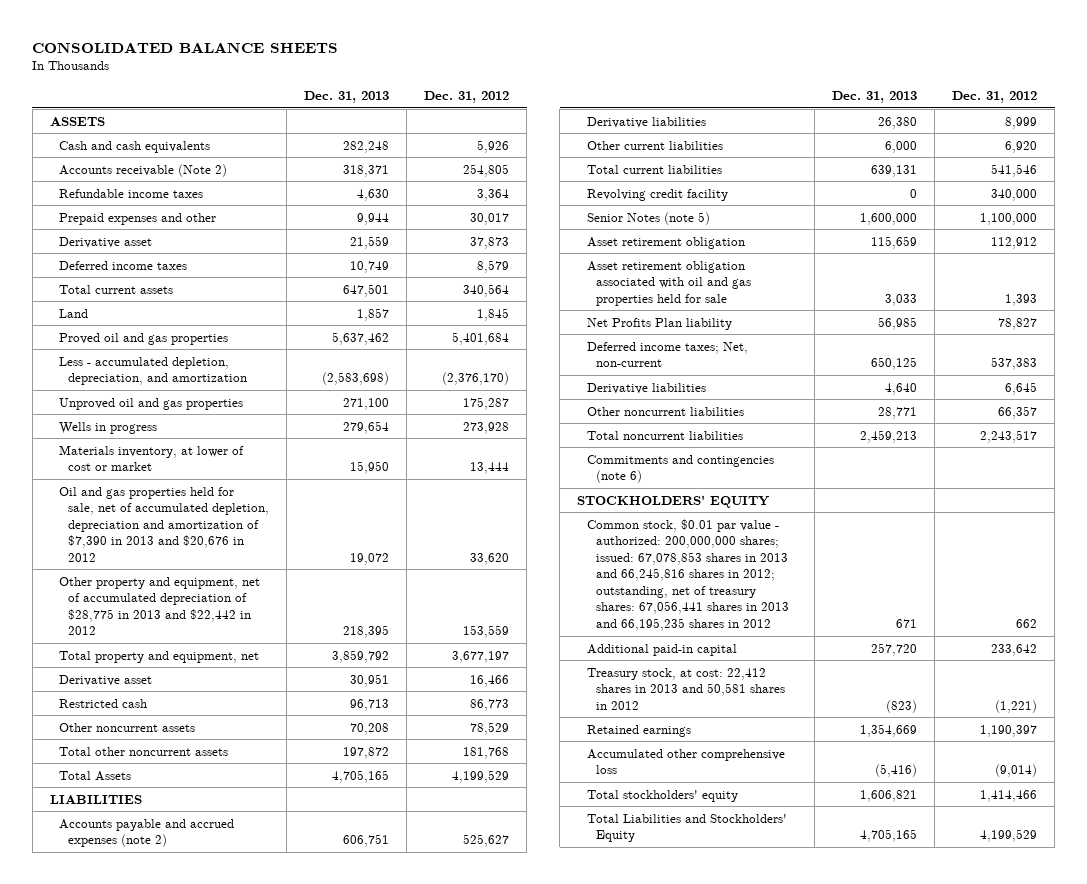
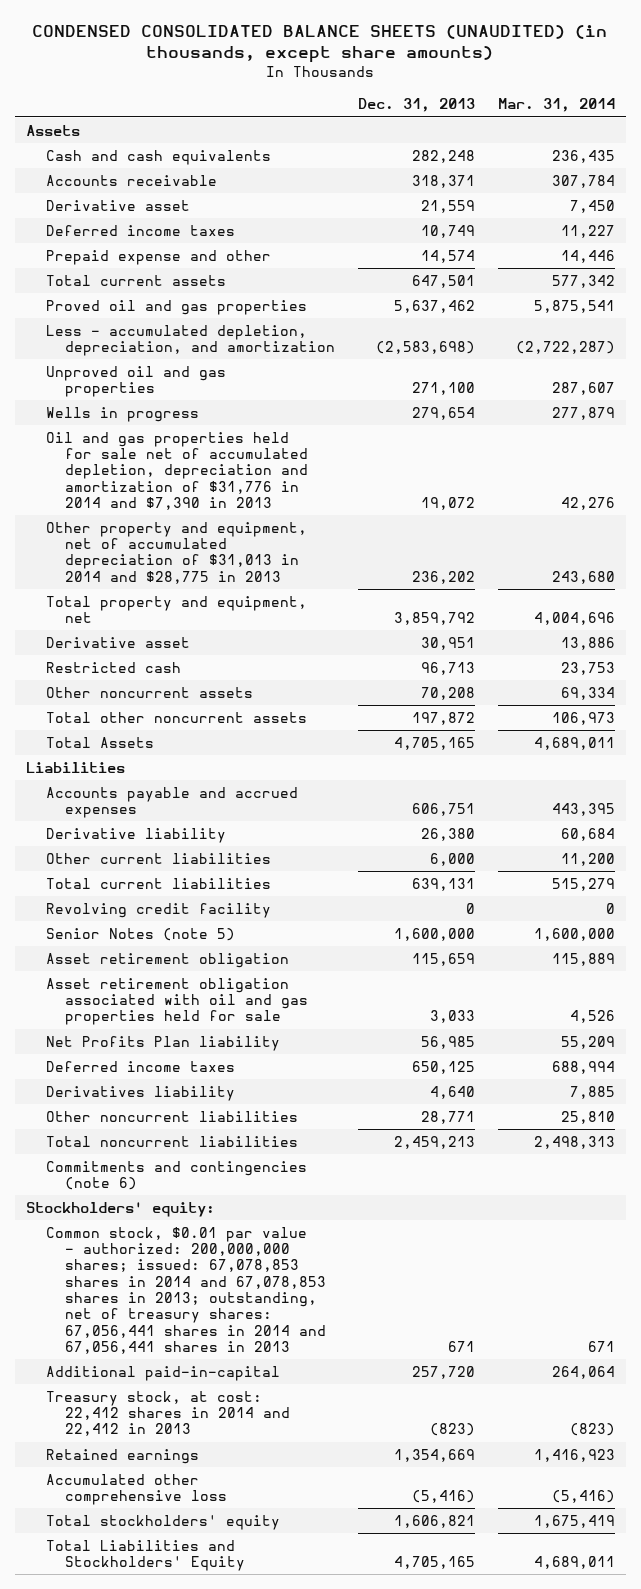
[32,41,339,53] CONSOLIDATED BALANCE SHEETS -> [32,24,608,64] CONDENSED CONSOLIDATED BALANCE SHEETS (UNAUDITED) (in thousands, except share amounts)
[424,91,510,104] Dec. 31, 2012 -> none
none -> [497,98,615,113] Mar. 31, 2014
[49,116,105,126] ASSETS -> [26,124,81,136] Assets
[59,188,204,198] Refundable income taxes -> none
[59,212,217,225] Prepaid expenses and other -> none
[59,163,228,177] Accounts receivable (Note 2) -> [45,174,217,186] Accounts receivable
none -> [45,249,271,265] Prepaid expense and other
[59,308,89,318] Land -> none
[59,444,245,472] Materials inventory, at lower of cost or market -> none
[59,486,270,562] Oil and gas properties held for sale, net of accumulated depletion, depreciation and amortization of $7,390 in 2013 and $20,676 in 2012 -> [45,431,309,511] Oil and gas properties held for sale net of accumulated depletion, depreciation and amortization of $31,776 in 2014 and $7,390 in 2013
[59,576,261,636] Other property and equipment, net of accumulated depreciation of $28,775 in 2013 and $22,442 in 2012 -> [45,521,307,584] Other property and equipment, net of accumulated depreciation of $31,013 in 2014 and $28,775 in 2013
[343,625,390,639] 218,395 -> [411,570,475,584] 236,202
[49,794,142,804] LIABILITIES -> [26,761,126,773] Liabilities
[59,818,235,848] Accounts payable and accrued expenses (note 2) -> [45,786,298,819] Accounts payable and accrued expenses
[586,116,706,128] Derivative liabilities -> [45,827,226,843] Derivative liability
[586,341,748,368] Deferred income taxes; Net, non-current -> [45,1060,235,1072] Deferred income taxes
[586,382,706,394] Derivative liabilities -> [45,1085,235,1101] Derivatives liability
[577,494,771,508] STOCKHOLDERS' EQUITY -> [26,1201,216,1217] Stockholders' equity:
[586,518,790,631] Common stock, $0.01 par value - authorized: 200,000,000 shares; issued: 67,078,853 shares in 2013 and 66,245,816 shares in 2012; outstanding, net of treasury shares: 67,056,441 shares in 2013 and 66,195,235 shares in 2012 -> [45,1226,327,1354] Common stock, $0.01 par value - authorized: 200,000,000 shares; issued: 67,078,853 shares in 2014 and 67,078,853 shares in 2013; outstanding, net of treasury shares: 67,056,441 shares in 2014 and 67,056,441 shares in 2013
[586,643,737,656] Additional paid-in capital -> [45,1365,280,1381] Additional paid-in-capital
[586,667,786,710] Treasury stock, at cost: 22,412 shares in 2013 and 50,581 shares in 2012 -> [45,1390,291,1437] Treasury stock, at cost: 22,412 shares in 2014 and 22,412 in 2013

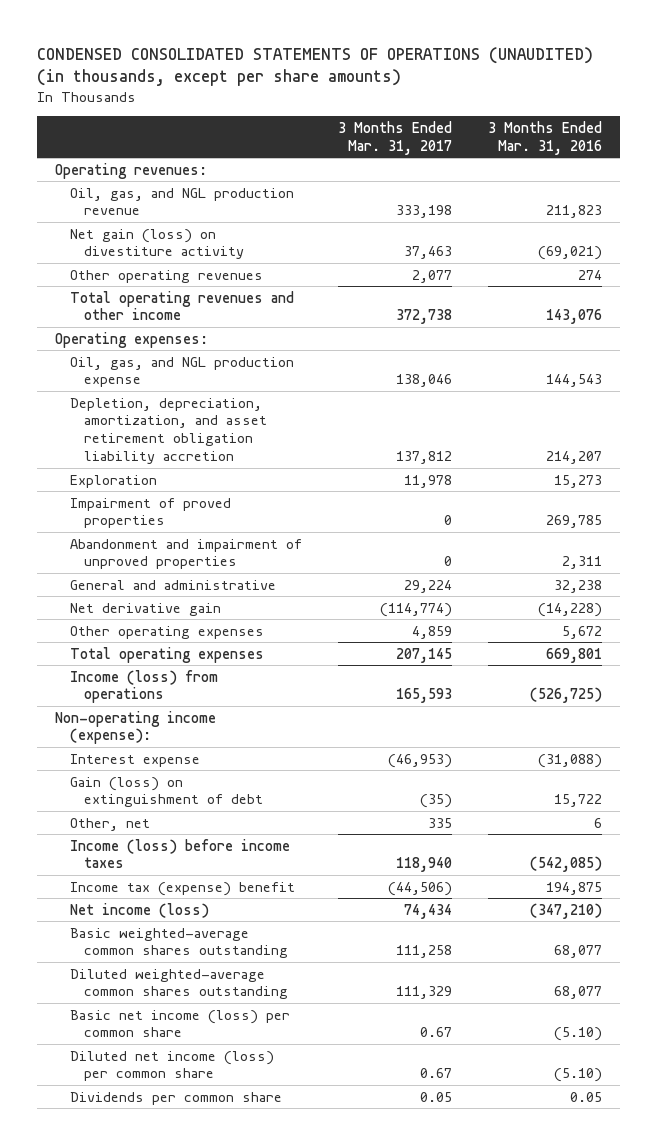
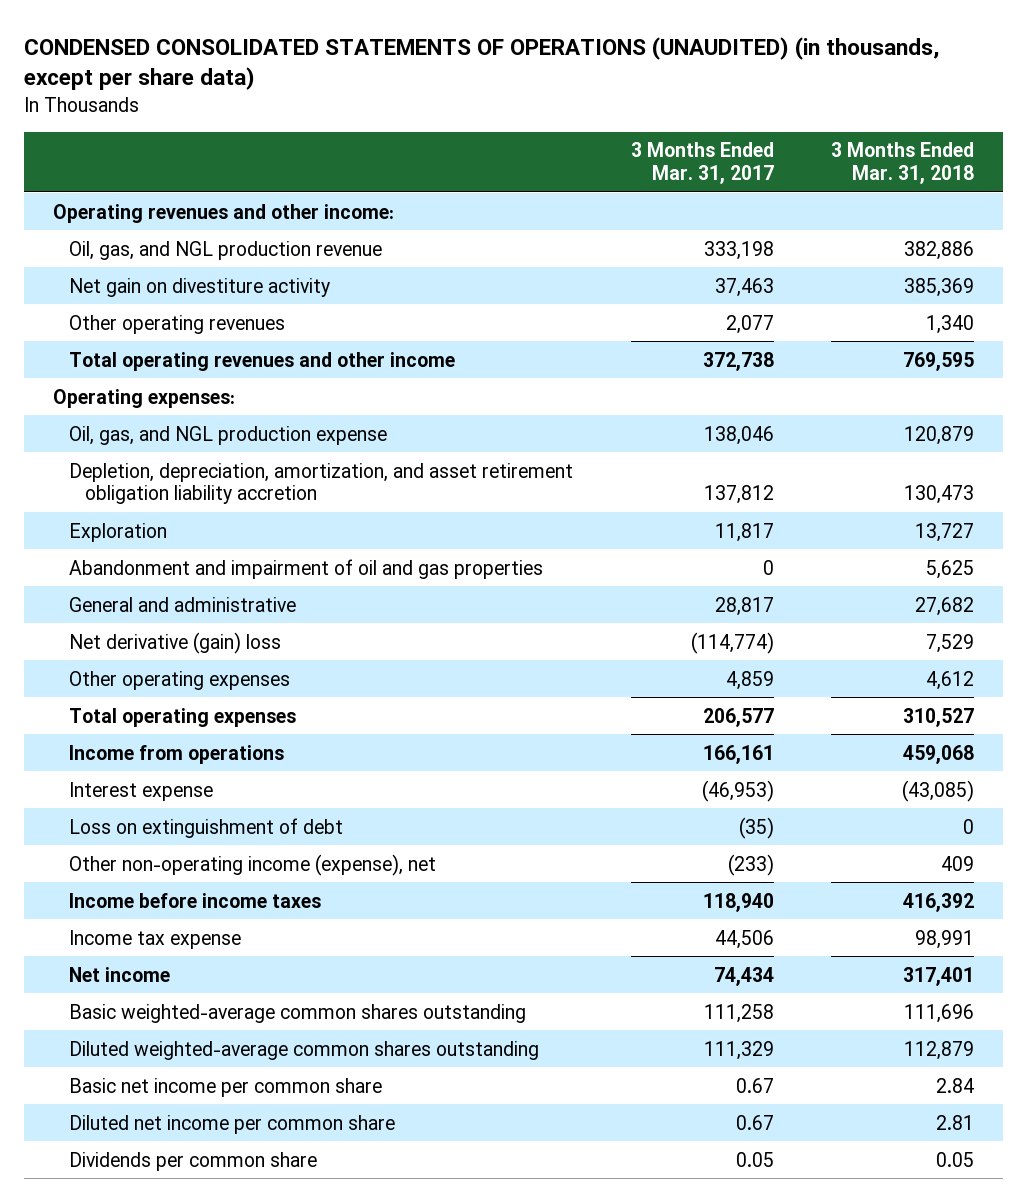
[37,46,594,87] CONDENSED CONSOLIDATED STATEMENTS OF OPERATIONS (UNAUDITED) (in thousands, except per share amounts) -> [23,36,939,91] CONDENSED CONSOLIDATED STATEMENTS OF OPERATIONS (UNAUDITED) (in thousands, except per share data)
[488,120,603,155] 3 Months Ended Mar. 31, 2016 -> none
none -> [831,142,975,184] 3 Months Ended Mar. 31, 2018
[55,162,208,179] Operating revenues: -> [52,203,394,223] Operating revenues and other income:
[69,228,245,260] Net gain (loss) on divestiture activity -> [68,277,330,297] Net gain on divestiture activity
[69,497,231,529] Impairment of proved properties -> none
[403,474,452,488] 11,978 -> [714,522,774,542] 11,817
[69,538,302,570] Abandonment and impairment of unproved properties -> [68,558,543,579] Abandonment and impairment of oil and gas properties
[403,579,452,593] 29,224 -> [714,596,774,616] 28,817
[69,602,221,616] Net derivative gain -> [68,631,281,654] Net derivative (gain) loss
[55,710,217,745] Non-operating income (expense): -> none
[395,647,452,663] 207,145 -> [702,707,774,727] 206,577
[69,669,218,704] Income (loss) from operations -> [68,744,284,764] Income from operations
[395,688,452,704] 165,593 -> [702,744,774,764] 166,161
[69,776,264,808] Gain (loss) on extinguishment of debt -> [68,817,343,838] Loss on extinguishment of debt
[69,817,150,831] Other, net -> [68,853,436,876] Other non-operating income (expense), net
[427,817,452,828] 335 -> [727,853,774,876] (233)
[69,838,290,869] Income (loss) before income taxes -> [68,892,321,908] Income before income taxes
[69,881,295,896] Income tax (expense) benefit -> [68,929,241,949] Income tax expense
[387,881,452,896] (44,506) -> [714,929,774,949] 44,506
[69,902,209,918] Net income (loss) -> [68,966,170,982] Net income
[69,1009,290,1038] Basic net income (loss) per common share -> [68,1077,382,1097] Basic net income per common share
[69,1050,274,1082] Diluted net income (loss) per common share -> [68,1114,395,1134] Diluted net income per common share

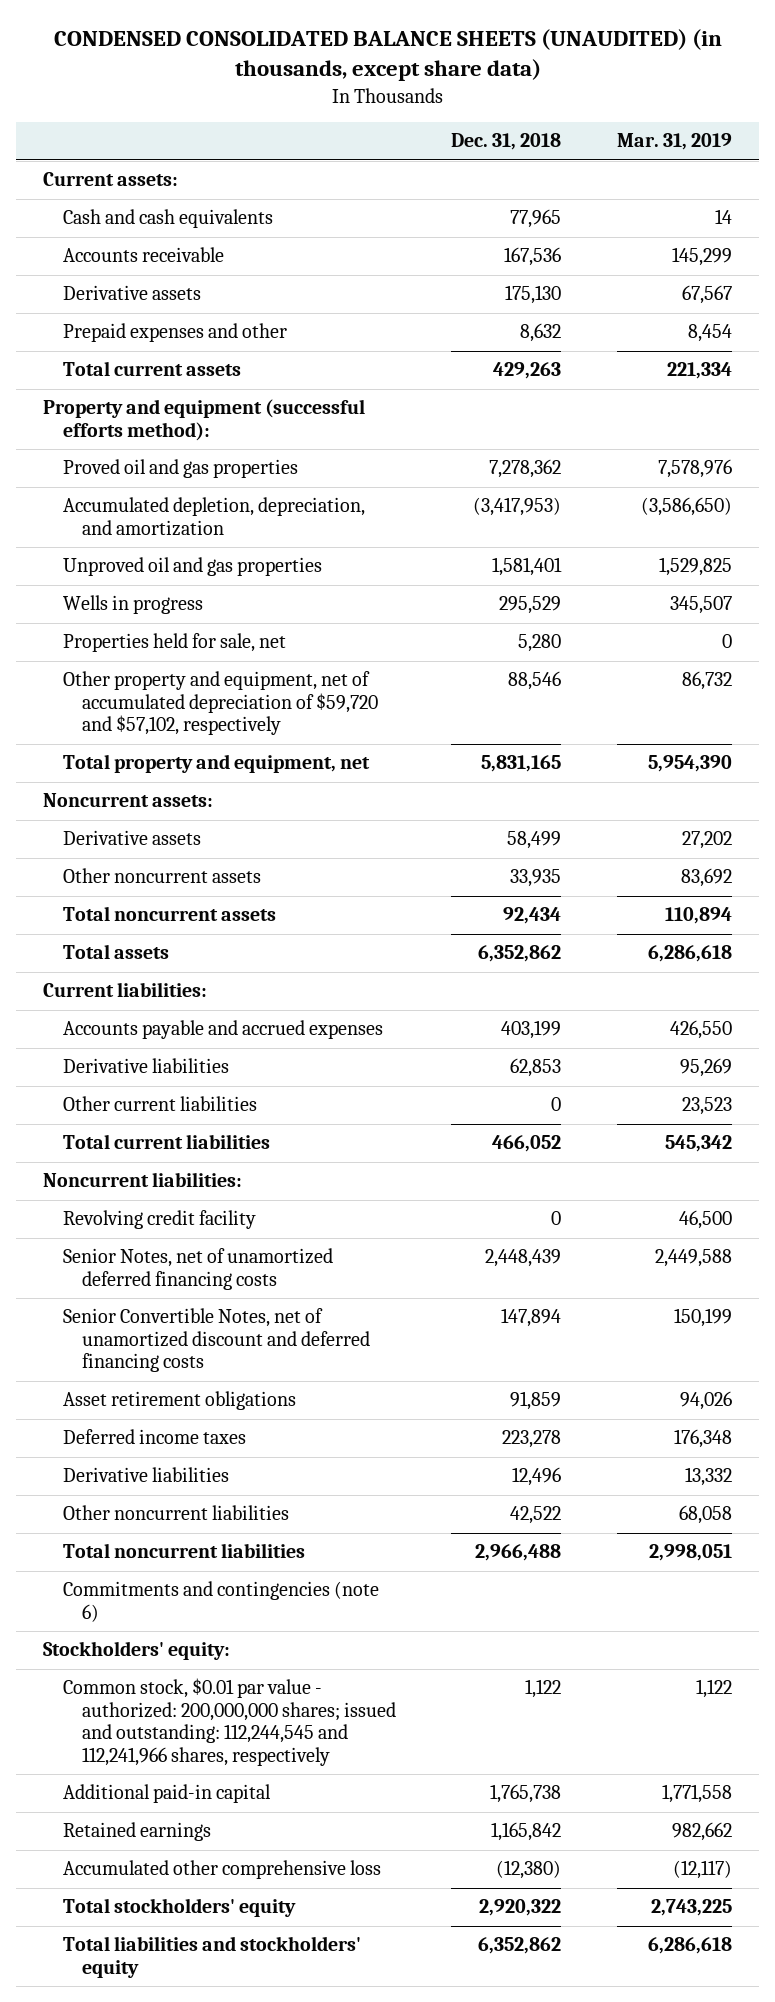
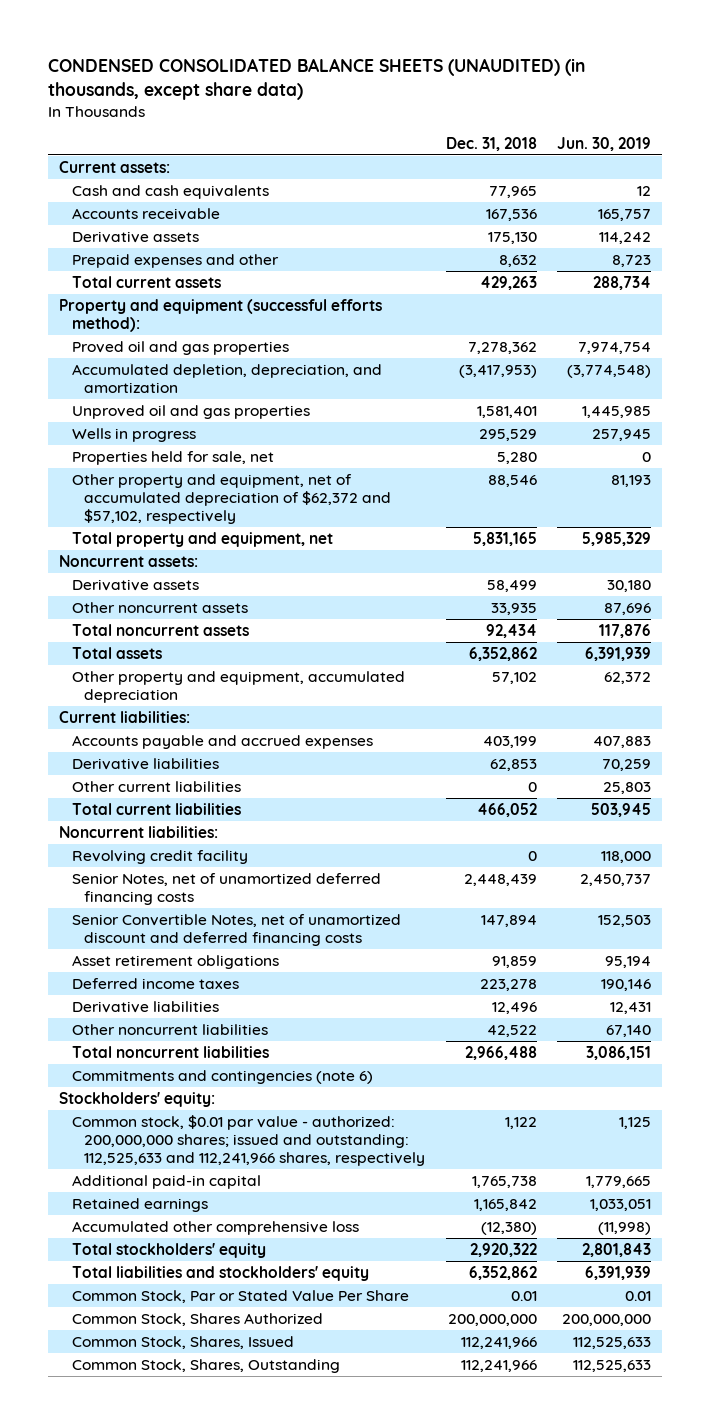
[616,133,732,151] Mar. 31, 2019 -> none
none -> [557,136,652,151] Jun. 30, 2019
[62,671,379,736] Other property and equipment, net of accumulated depreciation of $59,720 and $57,102, respectively -> [71,473,392,524] Other property and equipment, net of accumulated depreciation of $62,372 and $57,102, respectively
none -> [71,670,405,703] Other property and equipment, accumulated depreciation
[62,1678,397,1766] Common stock, $0.01 par value - authorized: 200,000,000 shares; issued and outstanding: 112,244,545 and 112,241,966 shares, respectively -> [71,1114,426,1166] Common stock, $0.01 par value - authorized: 200,000,000 shares; issued and outstanding: 112,525,633 and 112,241,966 shares, respectively
none -> [71,1289,409,1303] Common Stock, Par or Stated Value Per Share
none -> [71,1312,323,1326] Common Stock, Shares Authorized
none -> [71,1335,294,1349] Common Stock, Shares, Issued
none -> [71,1358,340,1373] Common Stock, Shares, Outstanding

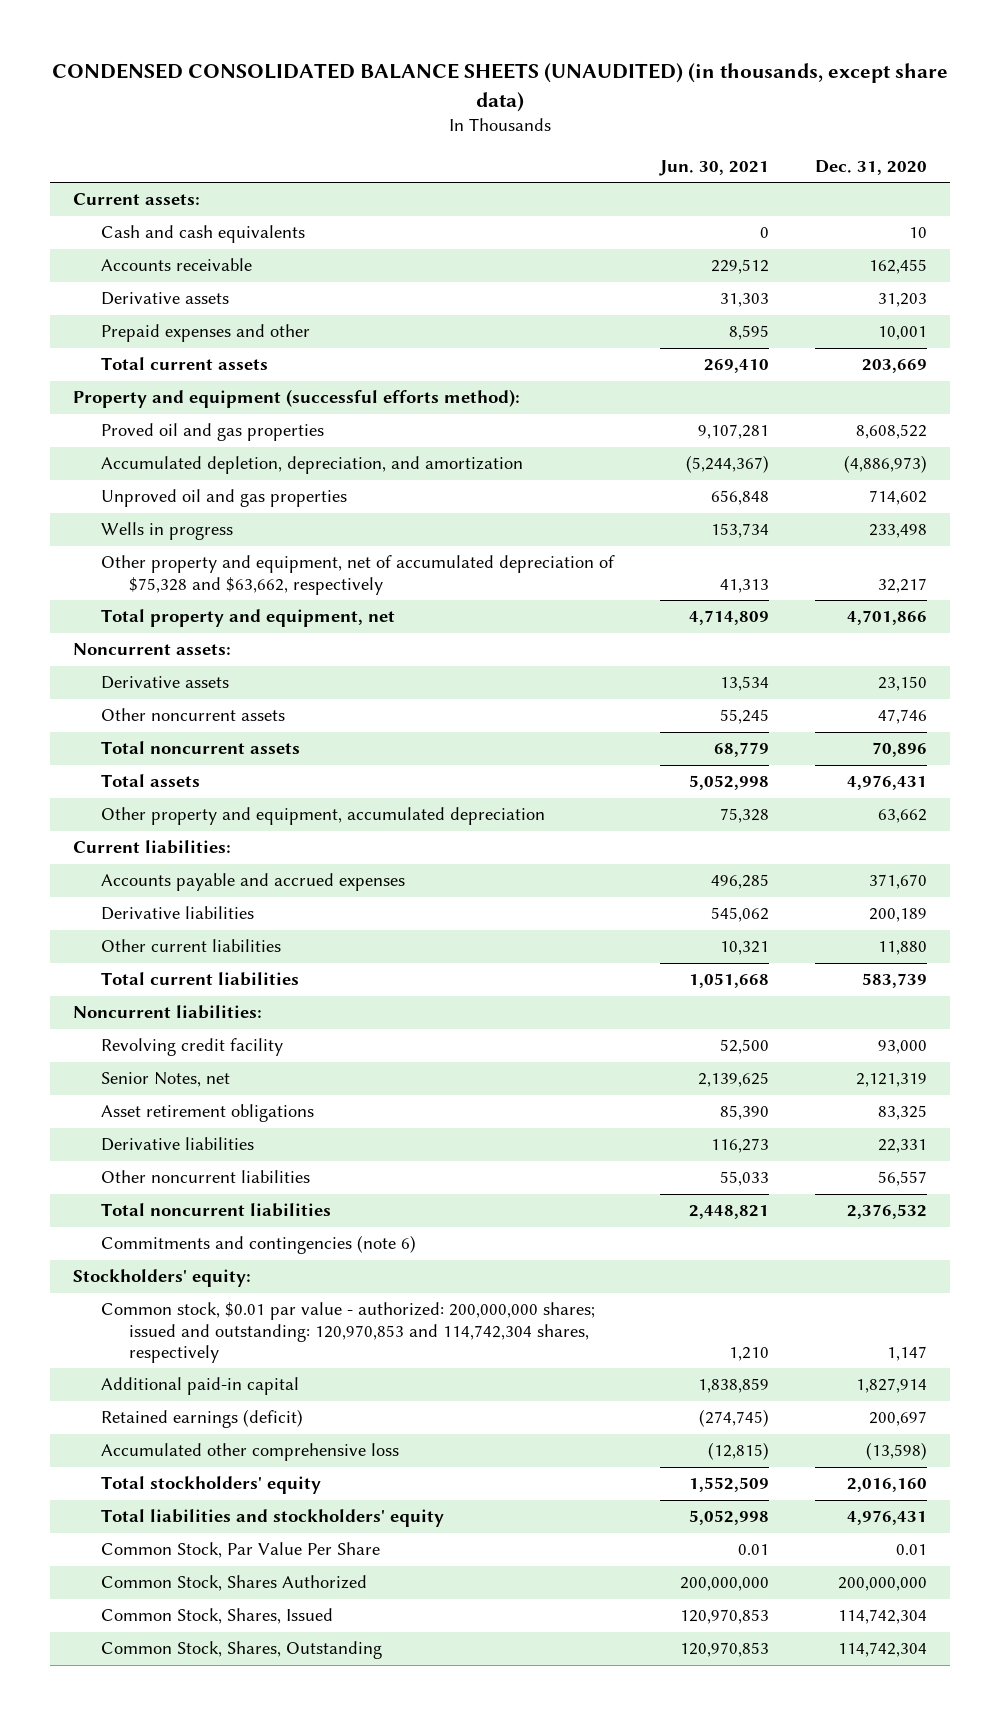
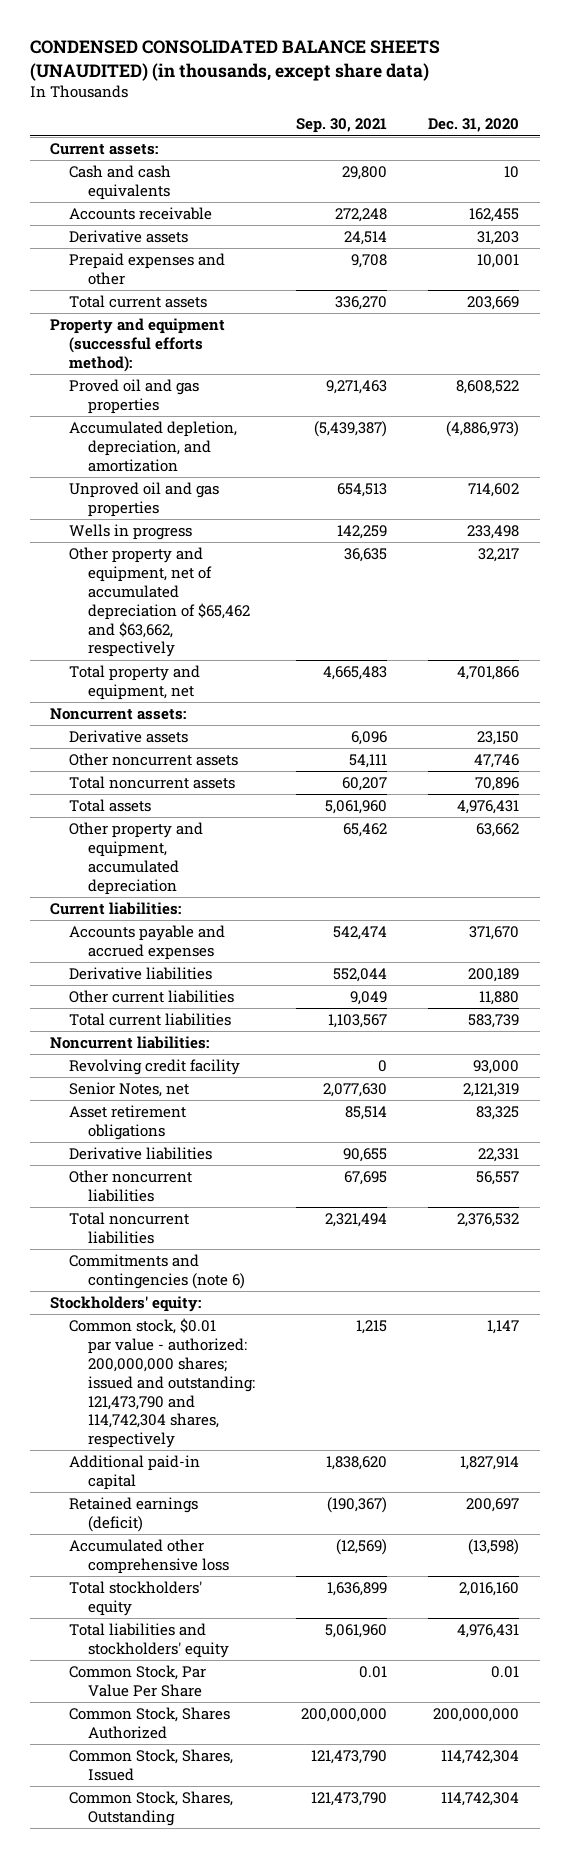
[658,159,769,176] Jun. 30, 2021 -> none
none -> [296,118,388,134] Sep. 30, 2021
[101,555,616,595] Other property and equipment, net of accumulated depreciation of $75,328 and $63,662, respectively -> [69,547,250,658] Other property and equipment, net of accumulated depreciation of $65,462 and $63,662, respectively
[101,1302,596,1363] Common stock, $0.01 par value - authorized: 200,000,000 shares; issued and outstanding: 120,970,853 and 114,742,304 shares, respectively -> [69,1318,255,1449] Common stock, $0.01 par value - authorized: 200,000,000 shares; issued and outstanding: 121,473,790 and 114,742,304 shares, respectively

